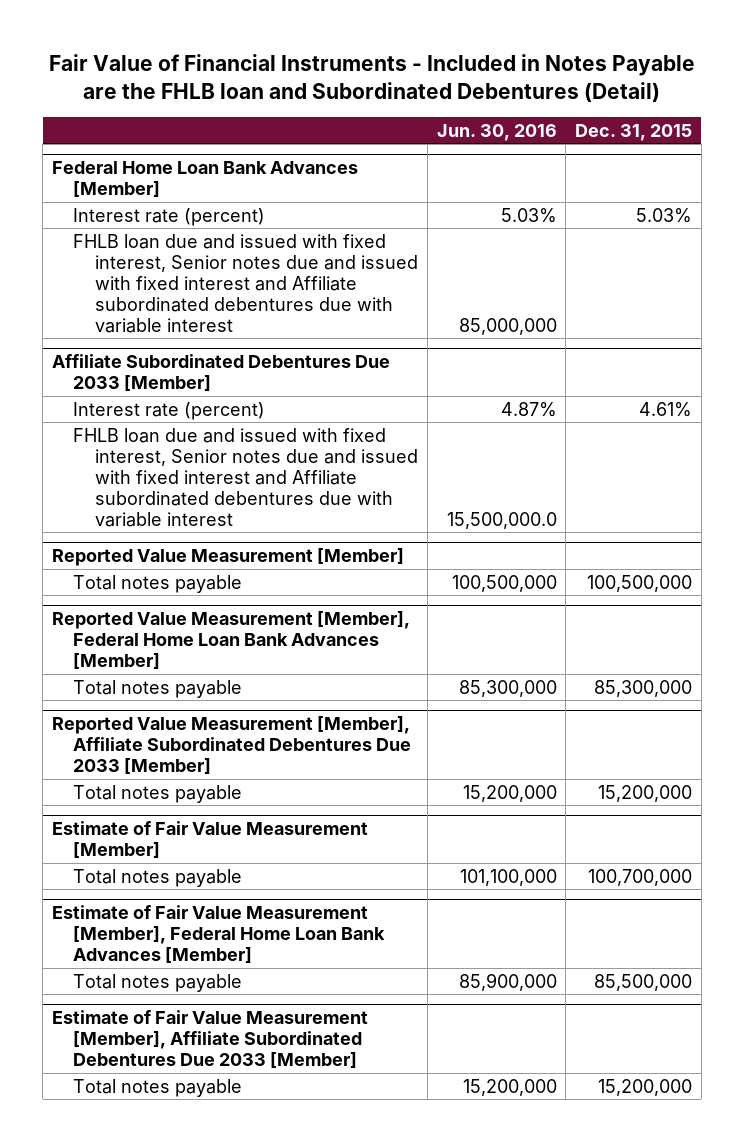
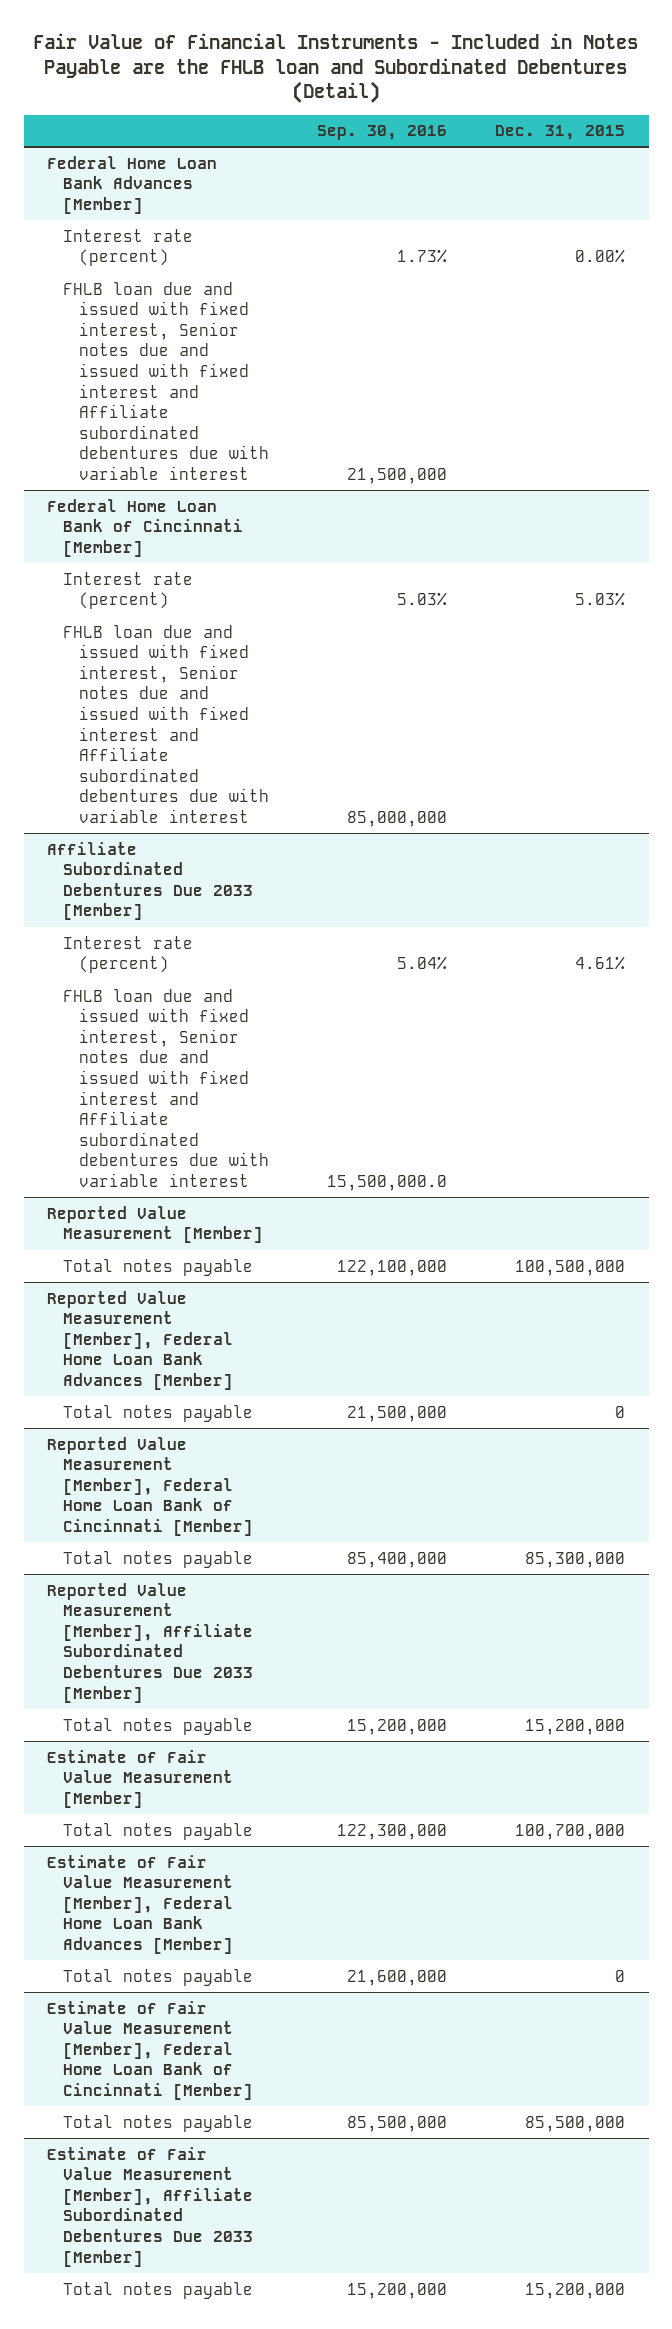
[436,123,557,141] Jun. 30, 2016 -> none
none -> [317,125,448,141] Sep. 30, 2016
none -> [63,228,194,267] Interest rate (percent)
none -> [63,281,270,481] FHLB loan due and issued with fixed interest, Senior notes due and issued with fixed interest and Affiliate subordinated debentures due with variable interest
none -> [47,498,244,557] Federal Home Loan Bank of Cincinnati [Member]
none -> [63,1404,254,1422] Total notes payable
none -> [47,1436,254,1537] Reported Value Measurement [Member], Federal Home Loan Bank of Cincinnati [Member]
none -> [63,1968,254,1986] Total notes payable
none -> [47,2000,254,2101] Estimate of Fair Value Measurement [Member], Federal Home Loan Bank of Cincinnati [Member]

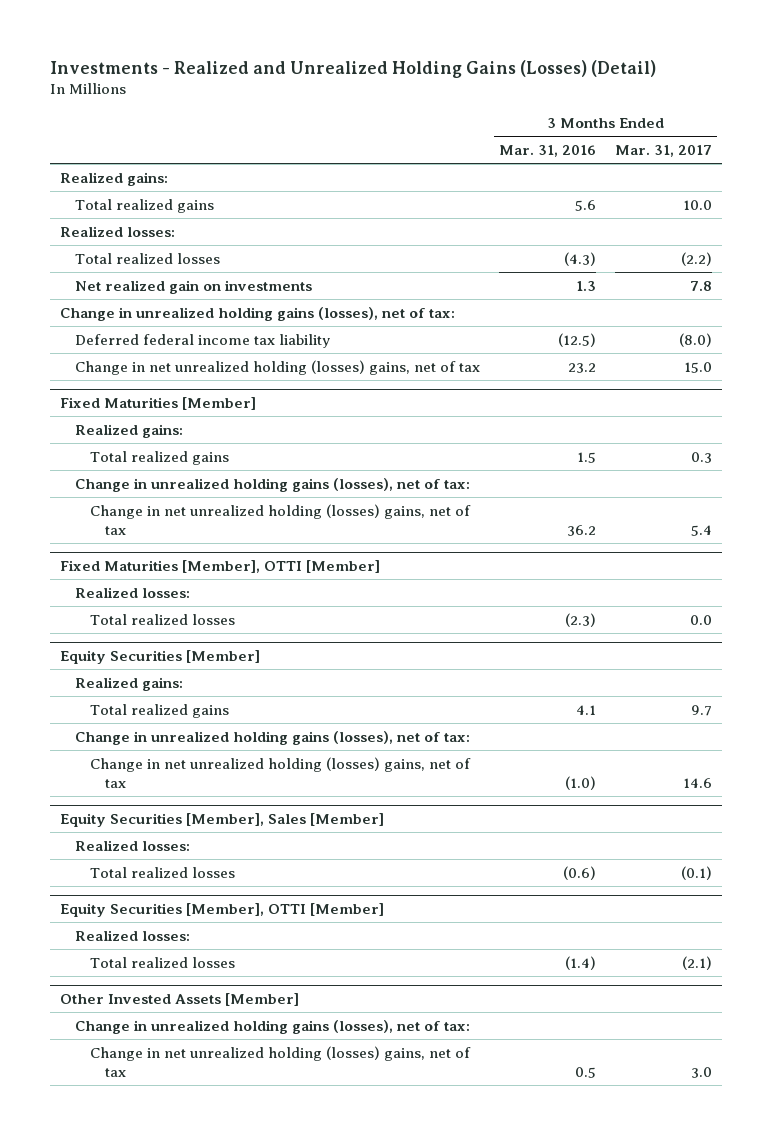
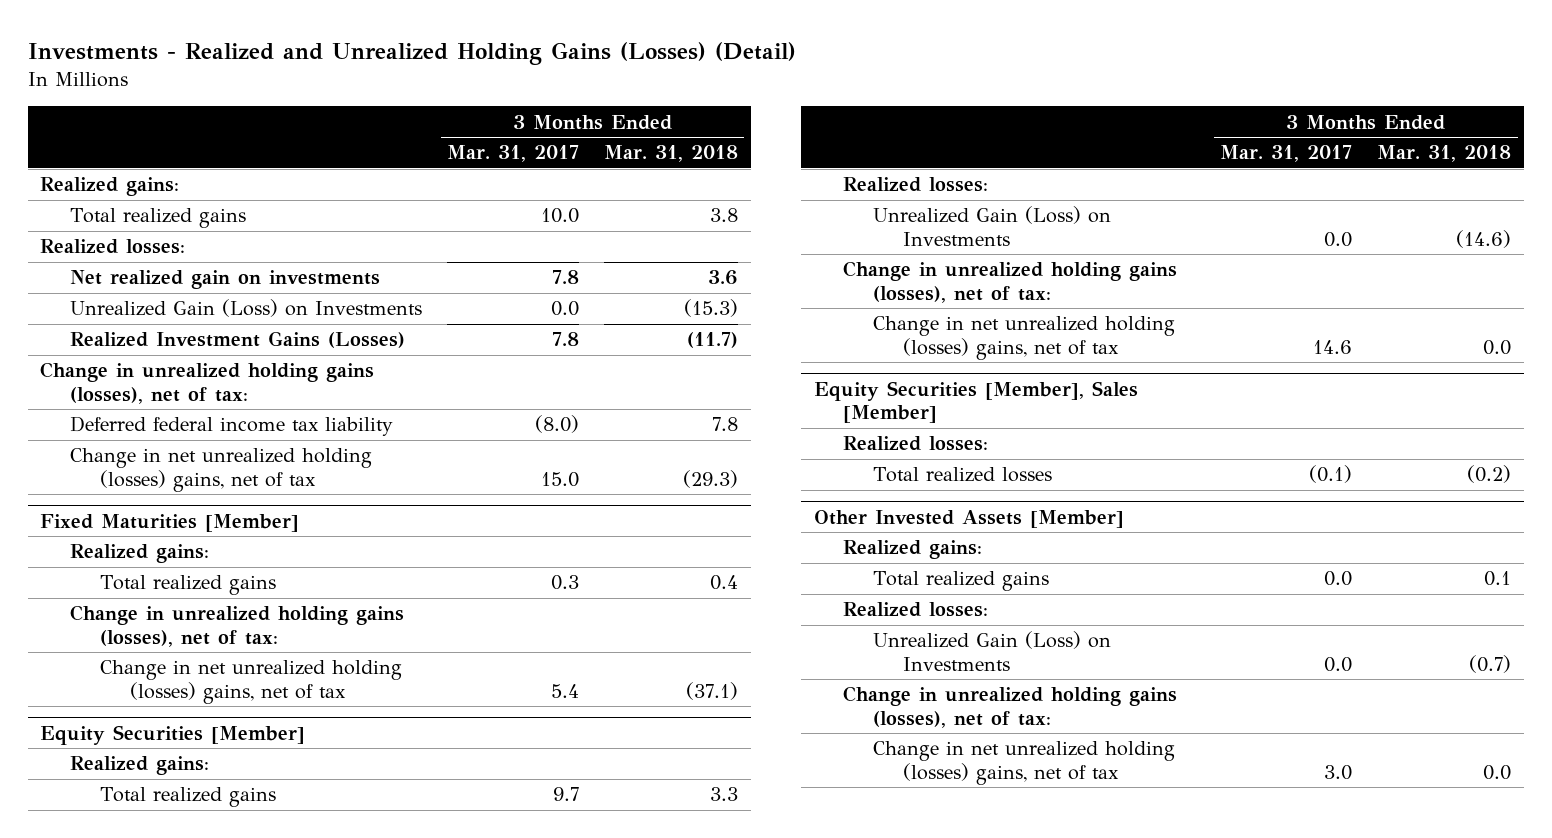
[499,144,597,157] Mar. 31, 2016 -> none
none -> [604,145,739,163] Mar. 31, 2018
[74,252,220,264] Total realized losses -> none
none -> [70,299,423,318] Unrealized Gain (Loss) on Investments
none -> [70,331,406,349] Realized Investment Gains (Losses)
[59,560,380,574] Fixed Maturities [Member], OTTI [Member] -> none
[74,586,190,598] Realized losses: -> none
[89,613,235,625] Total realized losses -> none
none -> [843,177,989,193] Realized losses:
none -> [873,206,1112,246] Unrealized Gain (Loss) on Investments
[59,903,384,918] Equity Securities [Member], OTTI [Member] -> none
[74,929,190,941] Realized losses: -> none
[89,956,235,968] Total realized losses -> none
none -> [843,540,983,560] Realized gains:
none -> [873,571,1050,592] Total realized gains
none -> [843,602,989,618] Realized losses:
none -> [873,631,1112,671] Unrealized Gain (Loss) on Investments

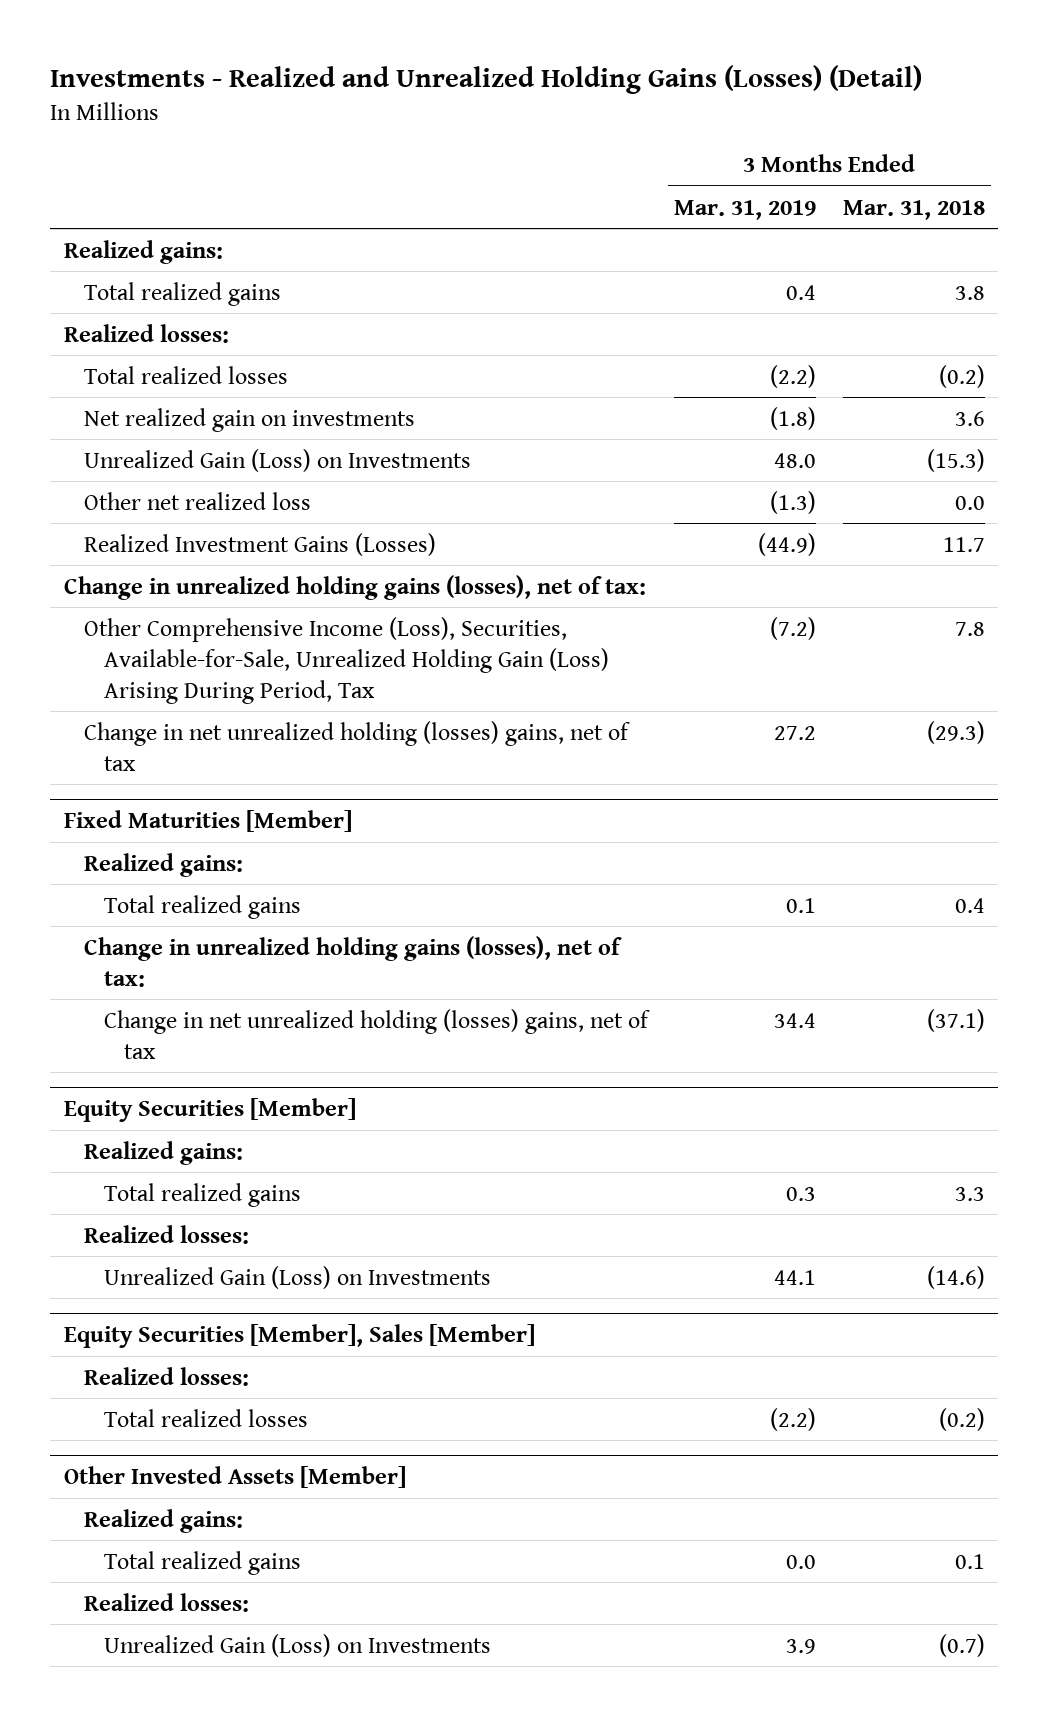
[447,145,580,163] Mar. 31, 2017 -> none
none -> [674,199,817,220] Mar. 31, 2019
none -> [83,365,288,384] Total realized losses
none -> [83,491,311,510] Other net realized loss
[687,332,739,349] (11.7) -> [942,536,985,552] 11.7
[70,416,394,437] Deferred federal income tax liability -> none
none -> [83,616,609,704] Other Comprehensive Income (Loss), Securities, Available-for-Sale, Unrealized Holding Gain (Loss) Arising During Period, Tax
[843,261,1178,303] Change in unrealized holding gains (losses), net of tax: -> none
[873,316,1176,360] Change in net unrealized holding (losses) gains, net of tax -> none
[843,686,1178,728] Change in unrealized holding gains (losses), net of tax: -> none
[873,741,1176,785] Change in net unrealized holding (losses) gains, net of tax -> none

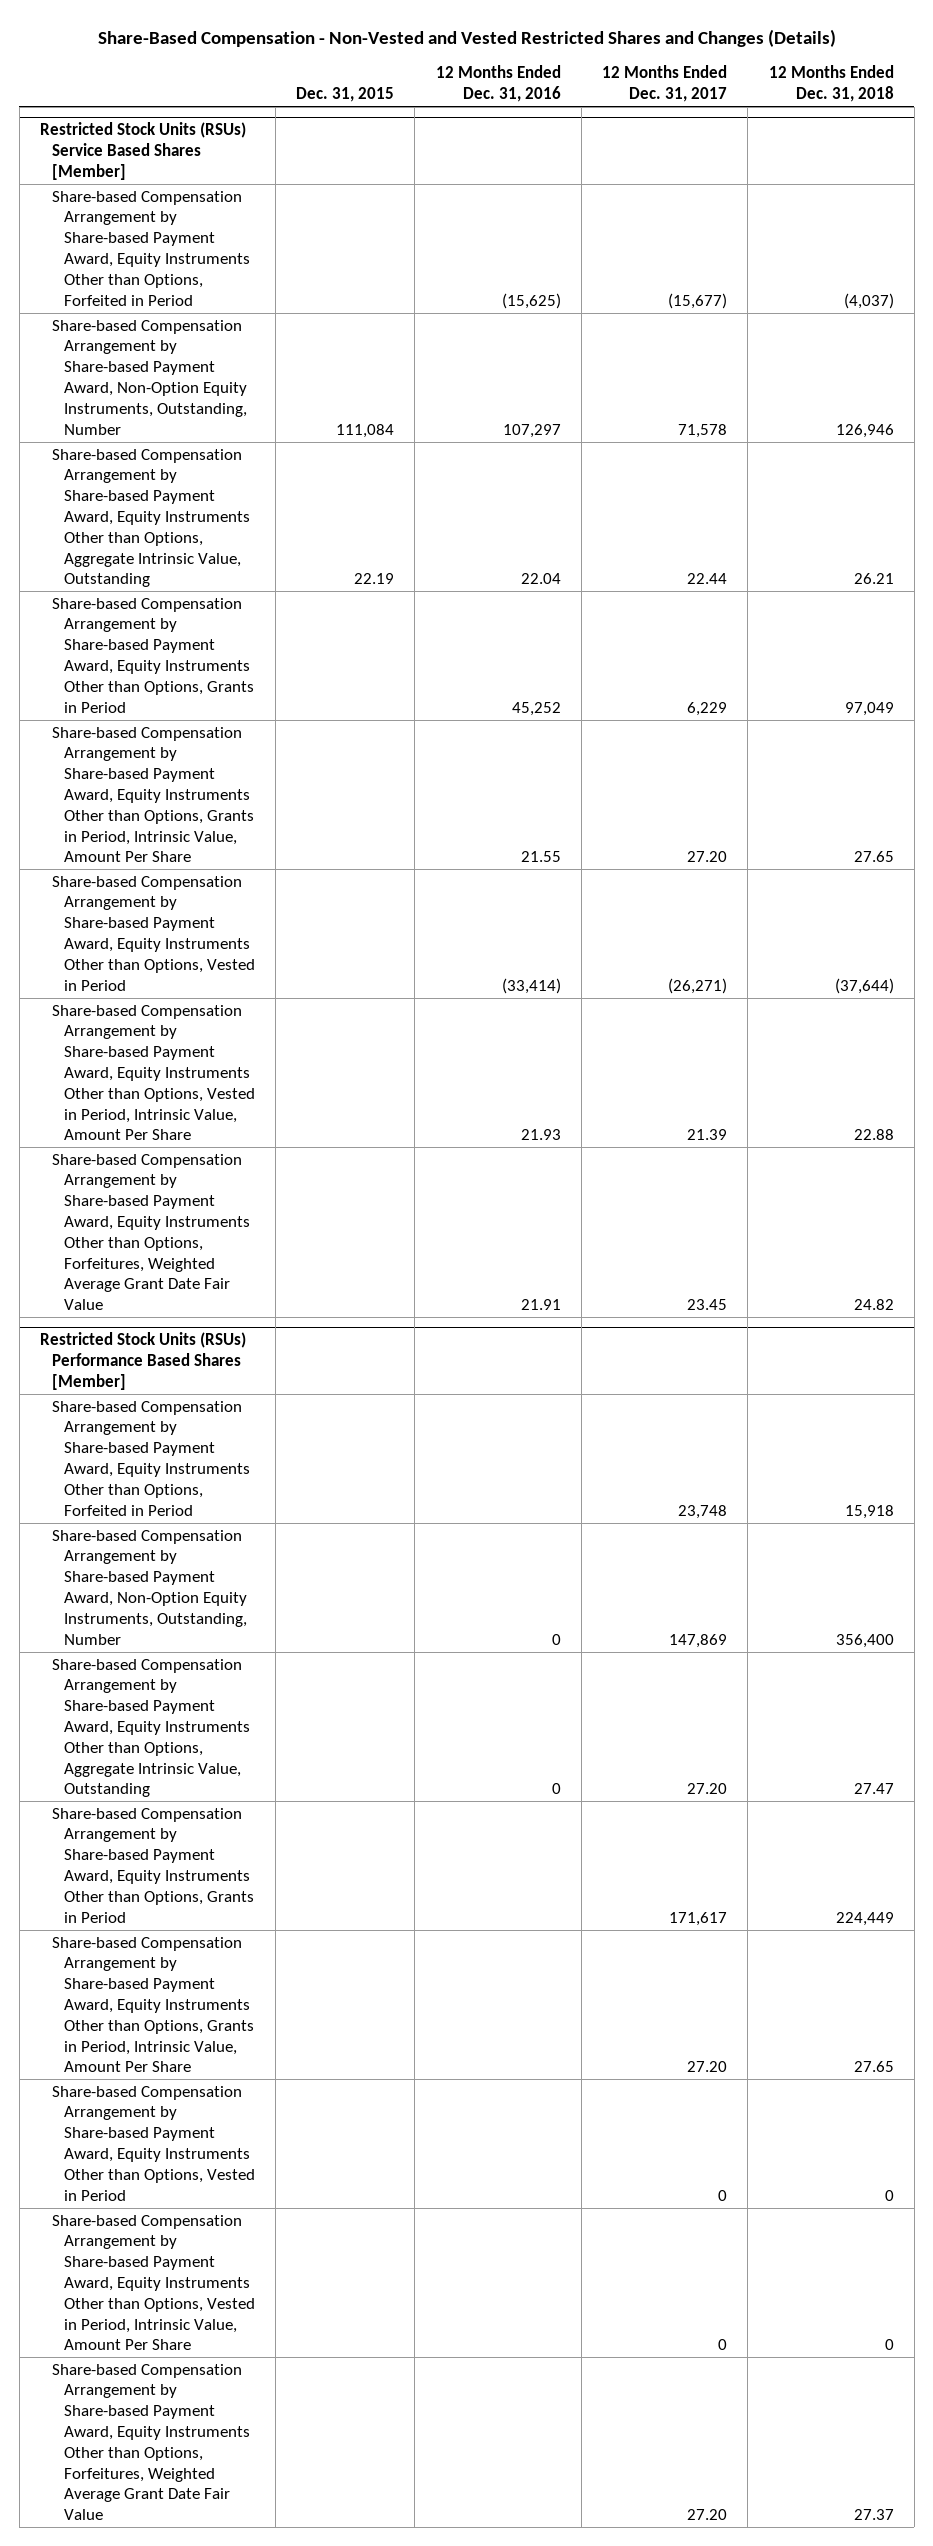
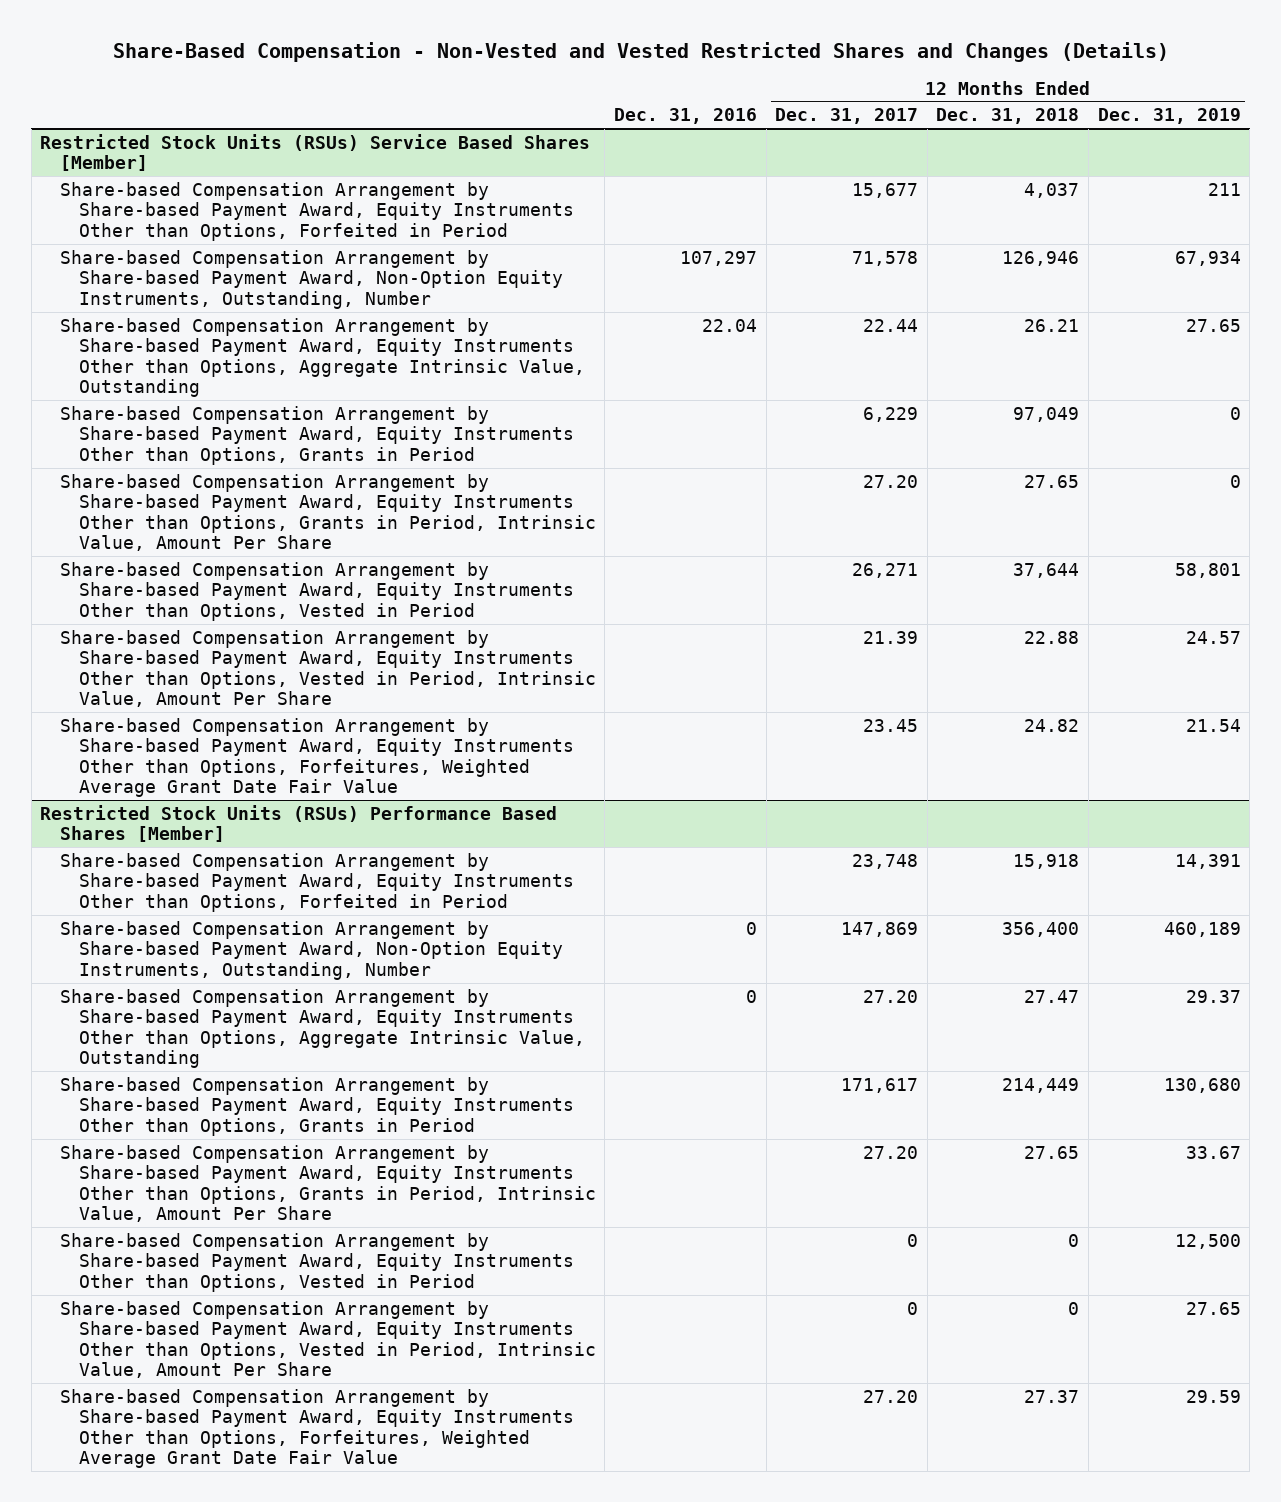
[296,86,395,102] Dec. 31, 2015 -> none
[435,65,561,102] 12 Months Ended Dec. 31, 2016 -> none
none -> [613,108,757,125] Dec. 31, 2016
none -> [1097,108,1241,125] Dec. 31, 2019
[668,292,728,309] (15,677) -> [852,182,919,198] 15,677
[843,292,894,309] (4,037) -> [1024,182,1080,198] 4,037
[668,977,728,994] (26,271) -> [852,562,919,578] 26,271
[834,977,894,994] (37,644) -> [1013,562,1080,578] 37,644
[835,1911,894,1926] 224,449 -> [1002,1077,1080,1093] 214,449

